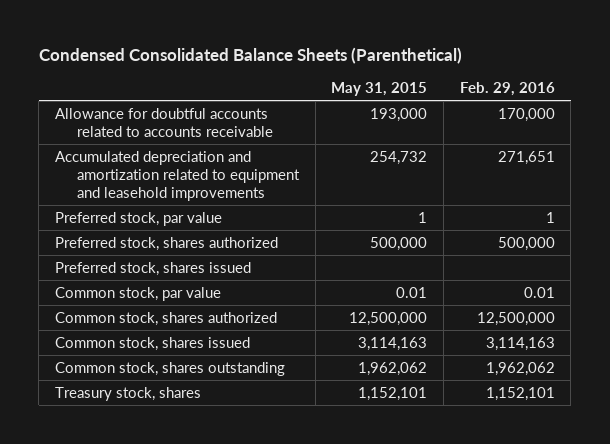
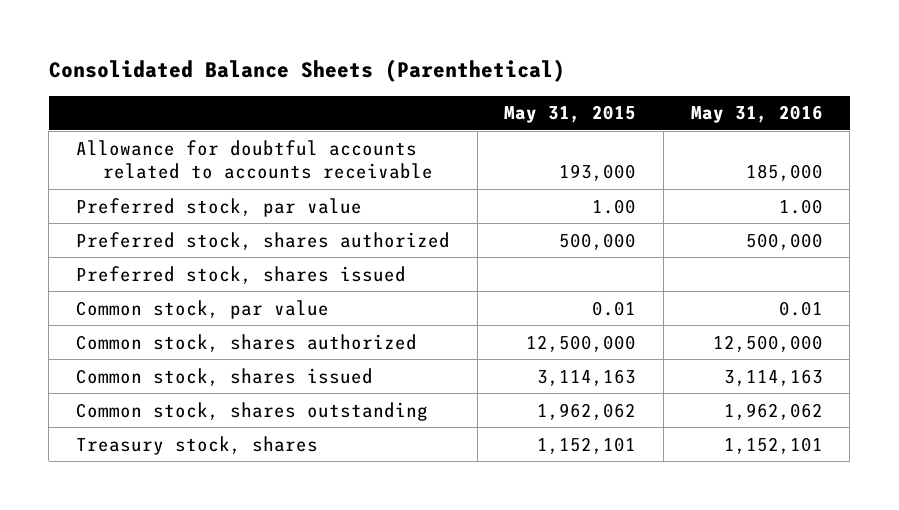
[38,47,462,65] Condensed Consolidated Balance Sheets (Parenthetical) -> [48,59,565,83] Consolidated Balance Sheets (Parenthetical)
[459,82,555,97] Feb. 29, 2016 -> none
none -> [690,105,823,124] May 31, 2016
[54,150,300,202] Accumulated depreciation and amortization related to equipment and leasehold improvements -> none
[418,211,428,223] 1 -> [592,198,637,214] 1.00

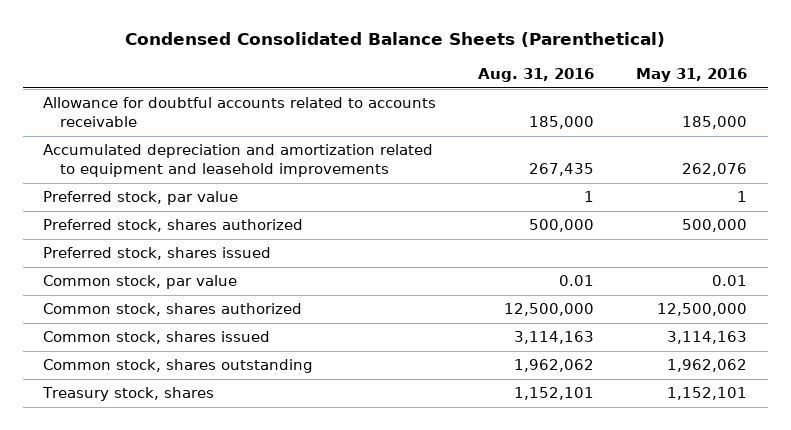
[48,59,565,83] Consolidated Balance Sheets (Parenthetical) -> [125,31,666,47] Condensed Consolidated Balance Sheets (Parenthetical)
[504,105,637,124] May 31, 2015 -> none
none -> [478,67,595,82] Aug. 31, 2016
none -> [43,144,434,177] Accumulated depreciation and amortization related to equipment and leasehold improvements
[778,198,823,214] 1.00 -> [737,191,748,203] 1

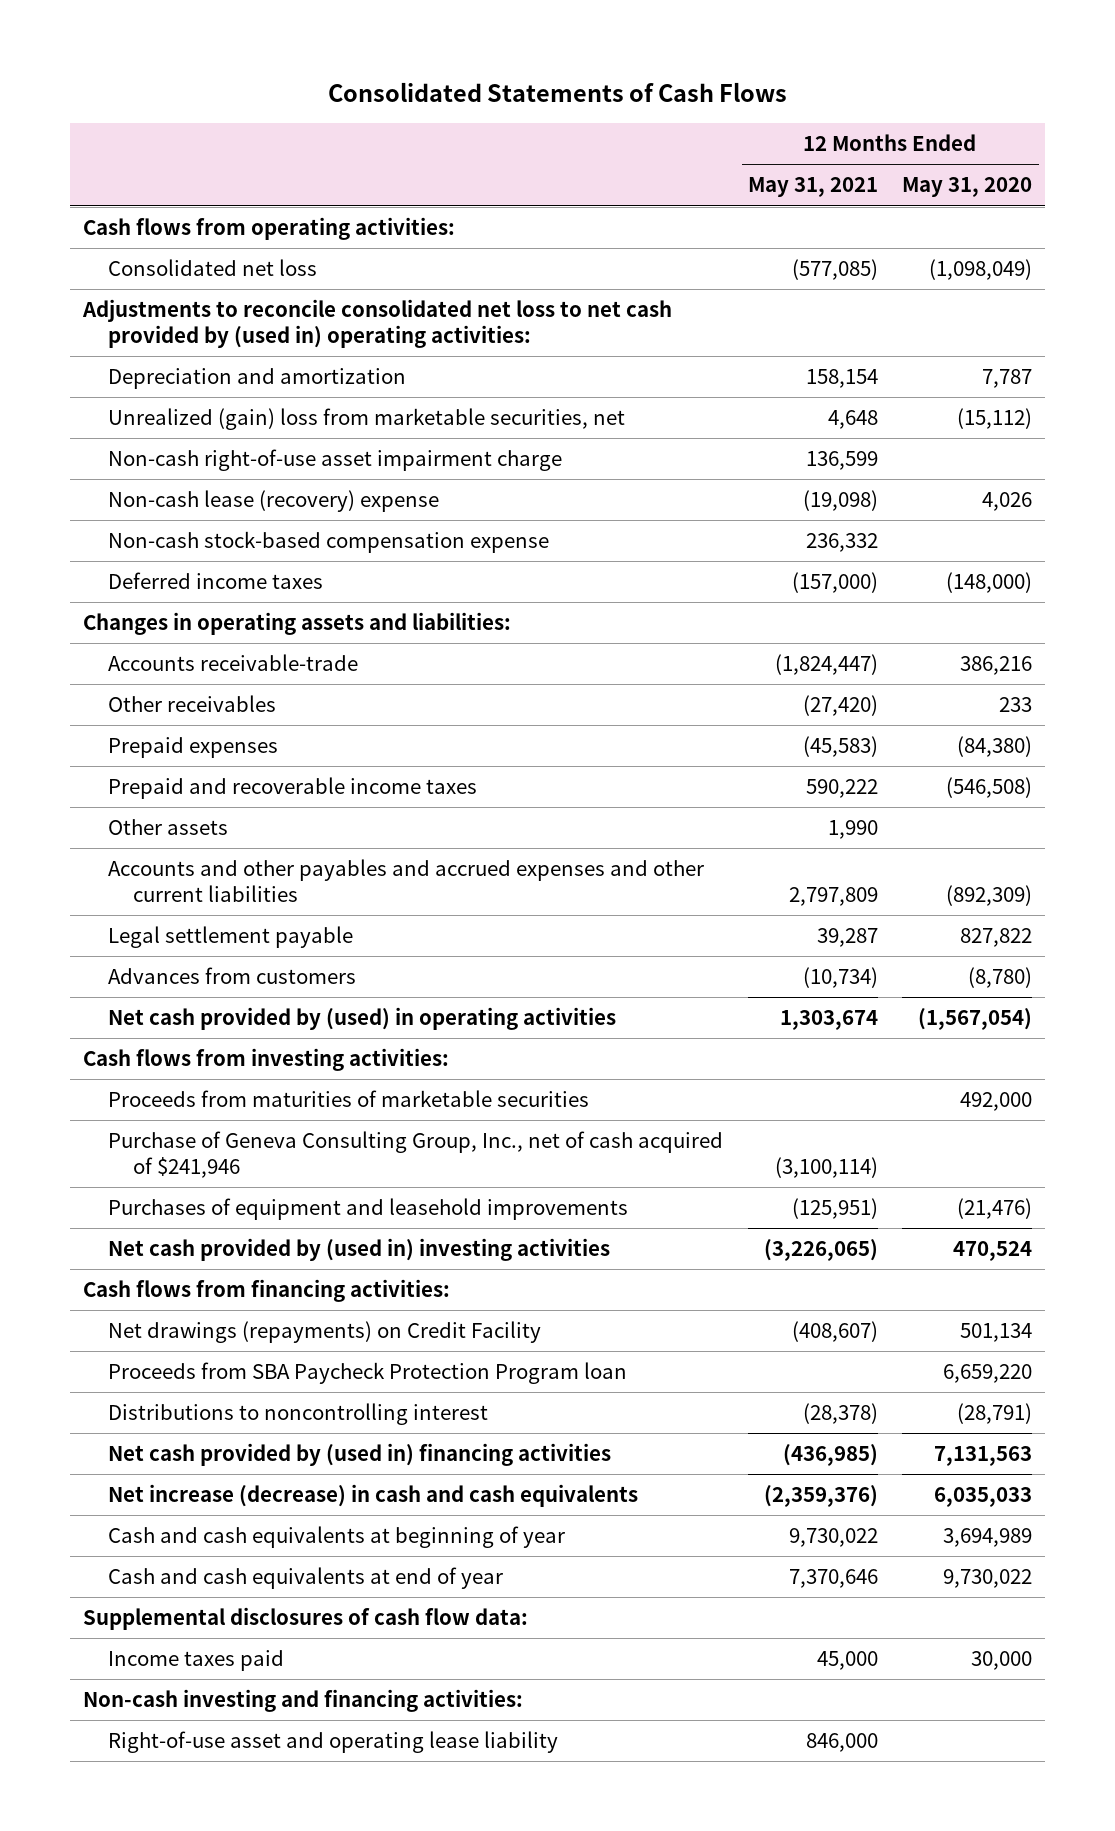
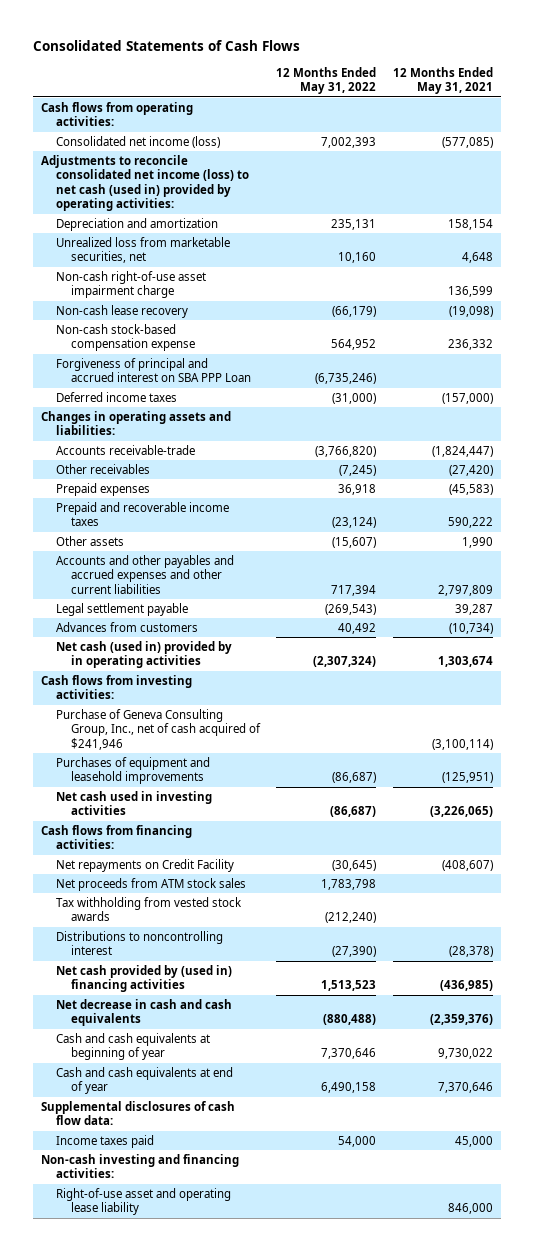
[902,177,1033,198] May 31, 2020 -> none
none -> [276,66,377,95] 12 Months Ended May 31, 2022
[108,259,318,277] Consolidated net loss -> [56,135,221,148] Consolidated net income (loss)
[81,299,672,348] Adjustments to reconcile consolidated net loss to net cash provided by (used in) operating activities: -> [41,154,250,212] Adjustments to reconcile consolidated net income (loss) to net cash (used in) provided by operating activities:
[108,408,626,431] Unrealized (gain) loss from marketable securities, net -> [56,236,231,264] Unrealized loss from marketable securities, net
[108,490,440,513] Non-cash lease (recovery) expense -> [56,304,189,318] Non-cash lease recovery
none -> [56,357,251,383] Forgiveness of principal and accrued interest on SBA PPP Loan
[108,1007,617,1031] Net cash provided by (used) in operating activities -> [56,640,233,669] Net cash (used in) provided by in operating activities
[108,1090,590,1108] Proceeds from maturities of marketable securities -> none
[108,1238,611,1262] Net cash provided by (used in) investing activities -> [56,790,213,816] Net cash used in investing activities
[108,1321,542,1344] Net drawings (repayments) on Credit Facility -> [56,858,235,872] Net repayments on Credit Facility
[108,1362,628,1385] Proceeds from SBA Paycheck Protection Program loan -> [56,877,247,891] Net proceeds from ATM stock sales
none -> [56,896,243,922] Tax withholding from vested stock awards
[108,1484,639,1508] Net increase (decrease) in cash and cash equivalents -> [56,998,233,1027] Net decrease in cash and cash equivalents

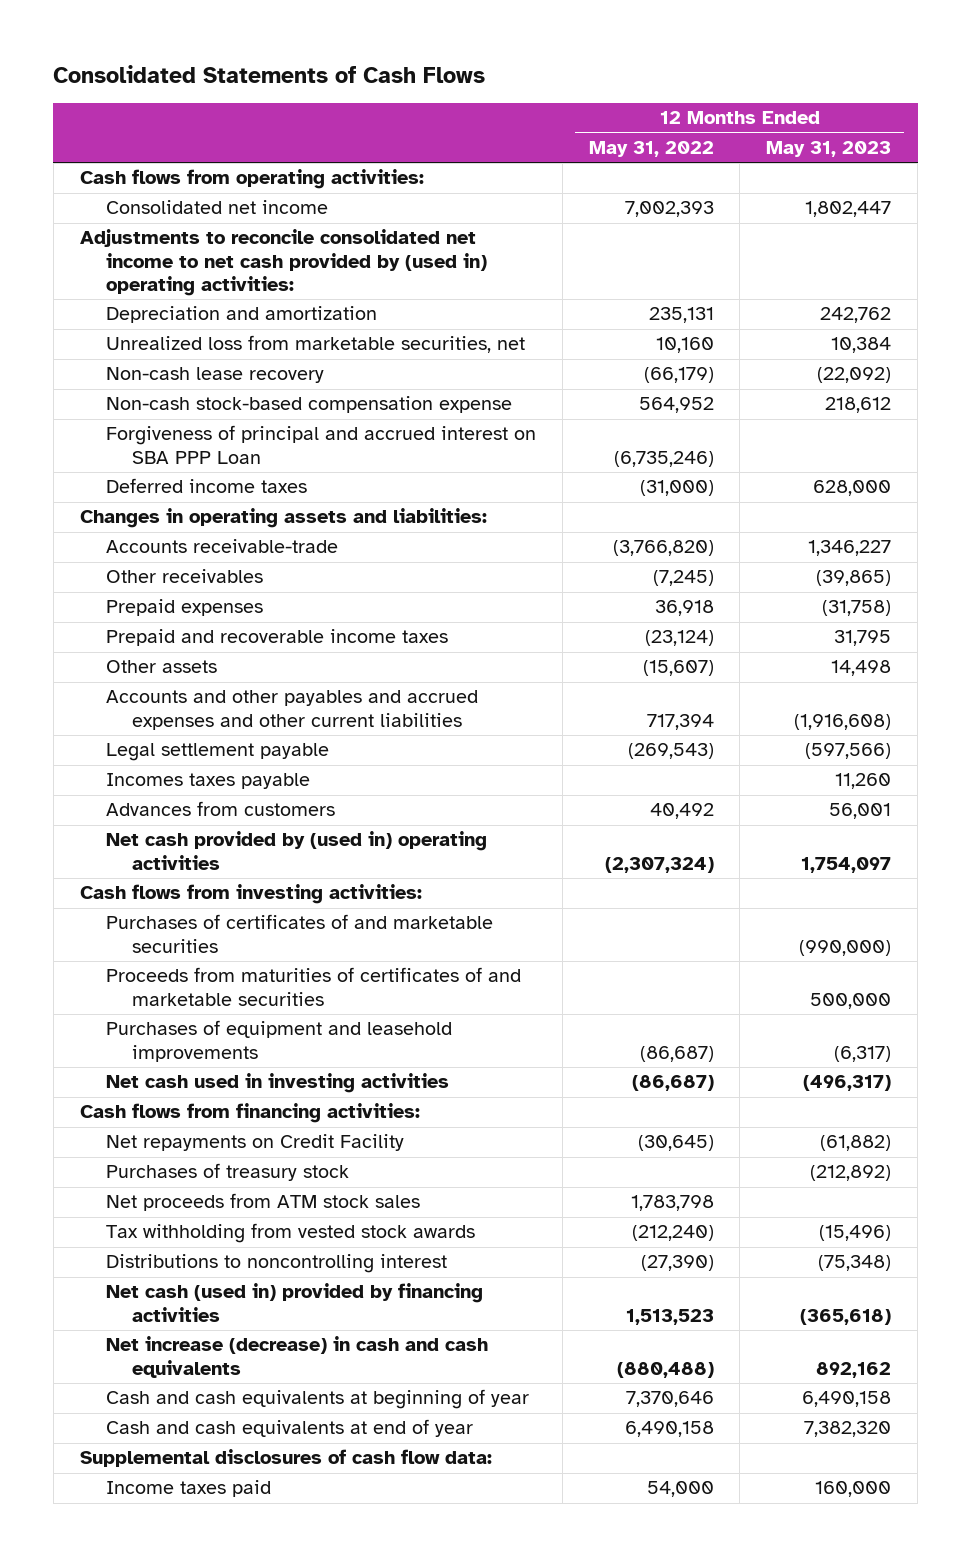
[392,66,493,95] 12 Months Ended May 31, 2021 -> none
none -> [766,141,892,158] May 31, 2023
[56,135,221,148] Consolidated net income (loss) -> [105,200,328,215] Consolidated net income
[41,154,250,212] Adjustments to reconcile consolidated net income (loss) to net cash (used in) provided by operating activities: -> [79,229,487,296] Adjustments to reconcile consolidated net income to net cash provided by (used in) operating activities:
[56,270,207,299] Non-cash right-of-use asset impairment charge -> none
none -> [105,773,310,790] Incomes taxes payable
[56,640,233,669] Net cash (used in) provided by in operating activities -> [105,831,487,870] Net cash provided by (used in) operating activities
[56,708,261,750] Purchase of Geneva Consulting Group, Inc., net of cash acquired of $241,946 -> [105,914,493,953] Purchases of certificates of and marketable securities
none -> [105,967,521,1006] Proceeds from maturities of certificates of and marketable securities
none -> [105,1163,349,1182] Purchases of treasury stock
[56,964,233,993] Net cash provided by (used in) financing activities -> [105,1283,483,1322] Net cash (used in) provided by financing activities
[56,998,233,1027] Net decrease in cash and cash equivalents -> [105,1336,488,1378] Net increase (decrease) in cash and cash equivalents
[41,1153,240,1179] Non-cash investing and financing activities: -> none
[56,1187,232,1216] Right-of-use asset and operating lease liability -> none

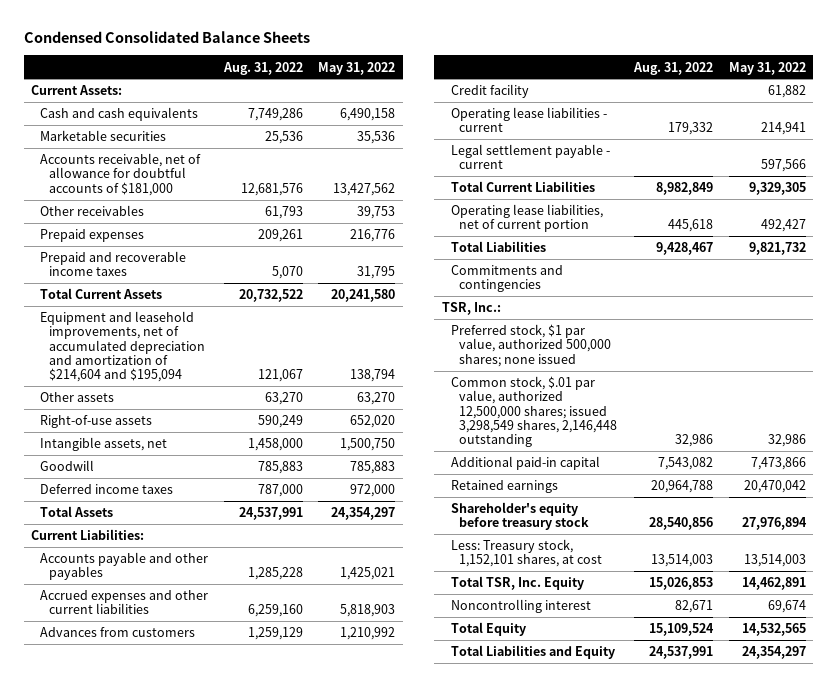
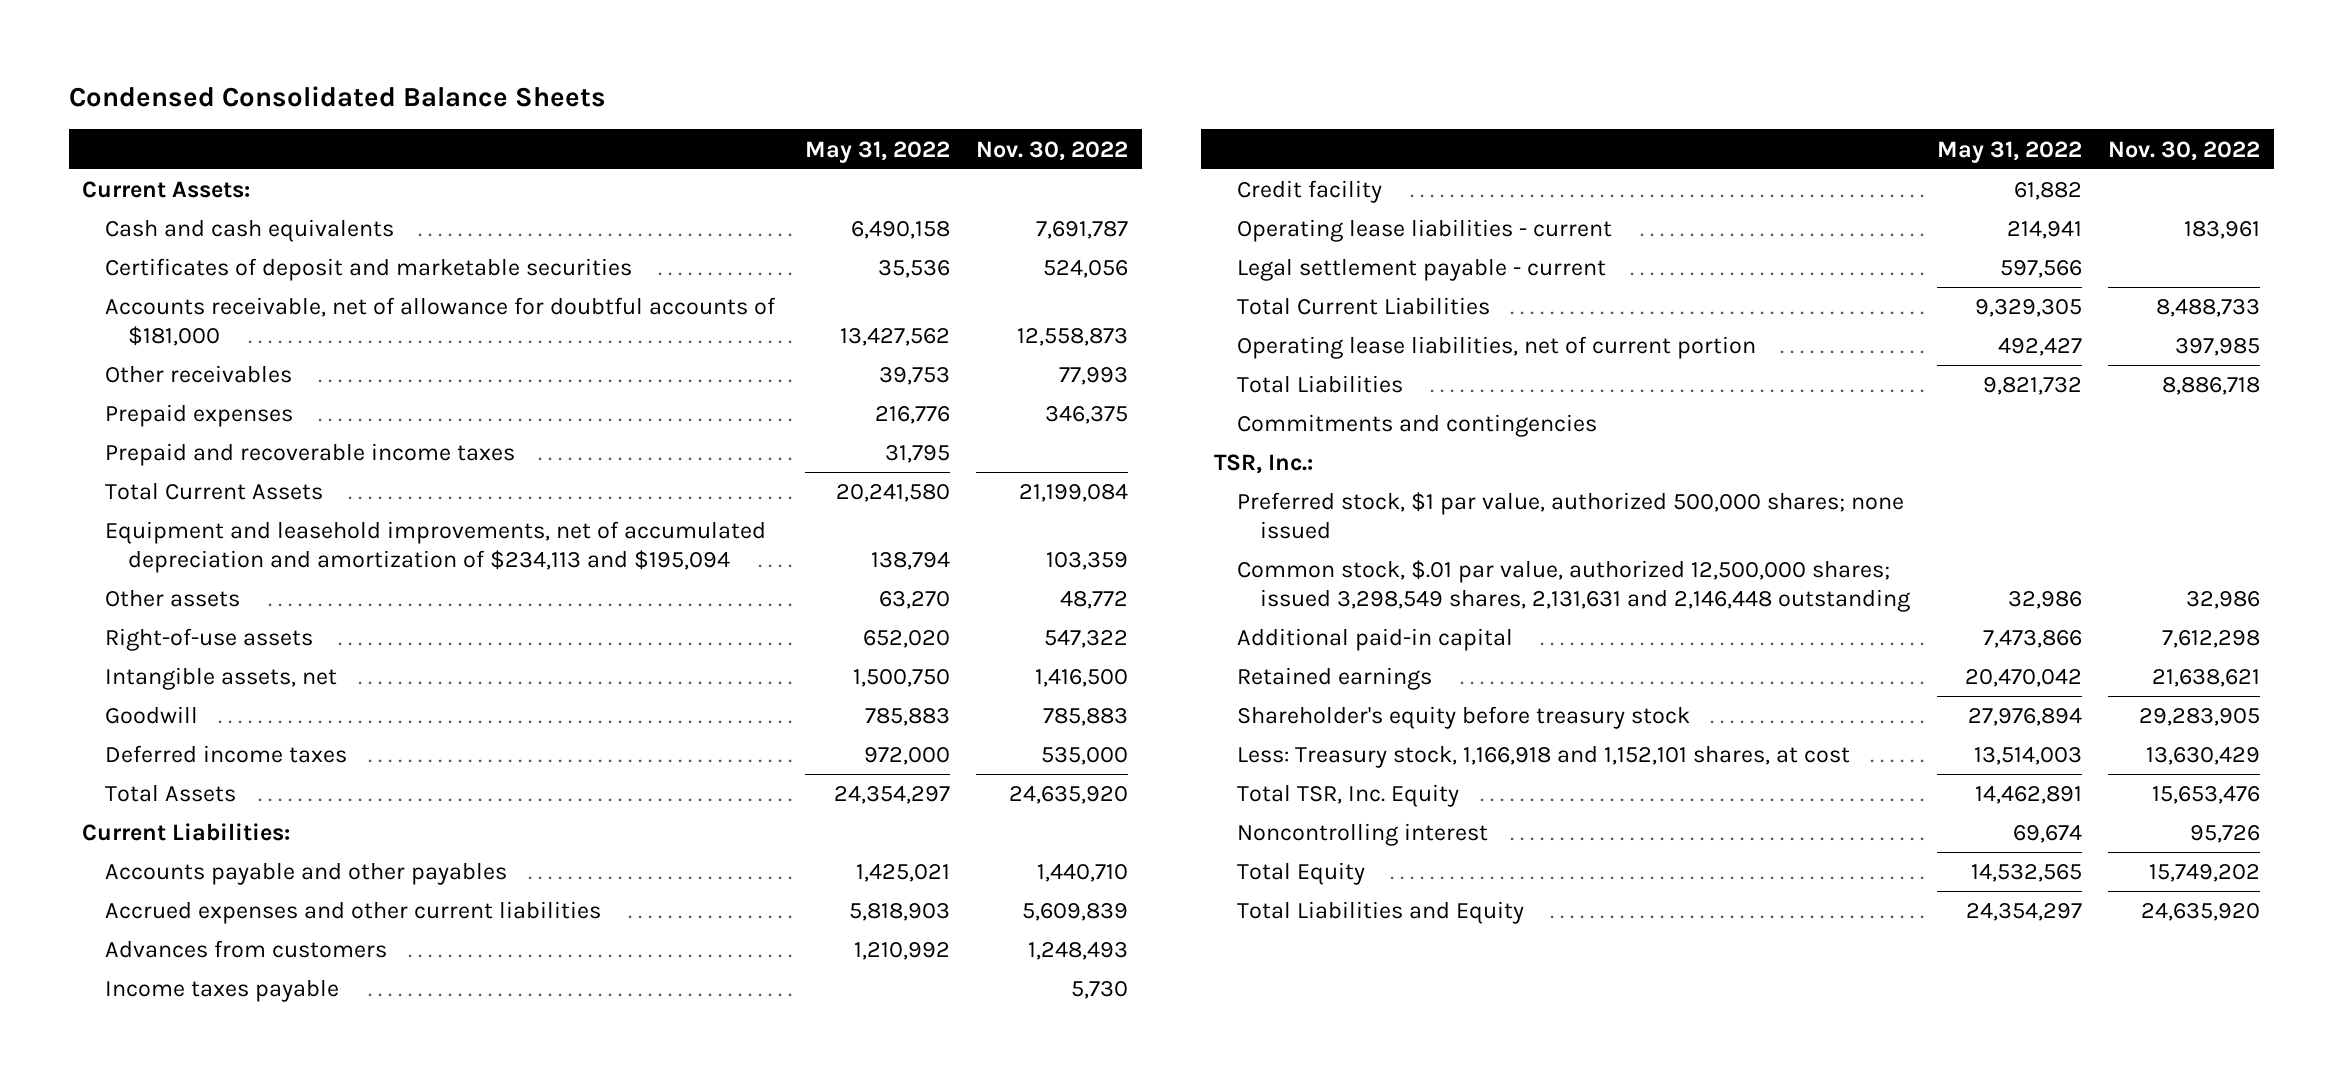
[222,61,303,75] Aug. 31, 2022 -> none
none -> [976,140,1129,161] Nov. 30, 2022
[40,130,167,142] Marketable securities -> [105,258,633,282] Certificates of deposit and marketable securities
[40,311,205,383] Equipment and leasehold improvements, net of accumulated depreciation and amortization of $214,604 and $195,094 -> [105,521,767,573] Equipment and leasehold improvements, net of accumulated depreciation and amortization of $234,113 and $195,094
none -> [105,979,340,1003] Income taxes payable
[450,376,618,448] Common stock, $.01 par value, authorized 12,500,000 shares; issued 3,298,549 shares, 2,146,448 outstanding -> [1237,560,1911,612] Common stock, $.01 par value, authorized 12,500,000 shares; issued 3,298,549 shares, 2,131,631 and 2,146,448 outstanding
[450,539,603,568] Less: Treasury stock, 1,152,101 shares, at cost -> [1237,745,1851,769] Less: Treasury stock, 1,166,918 and 1,152,101 shares, at cost

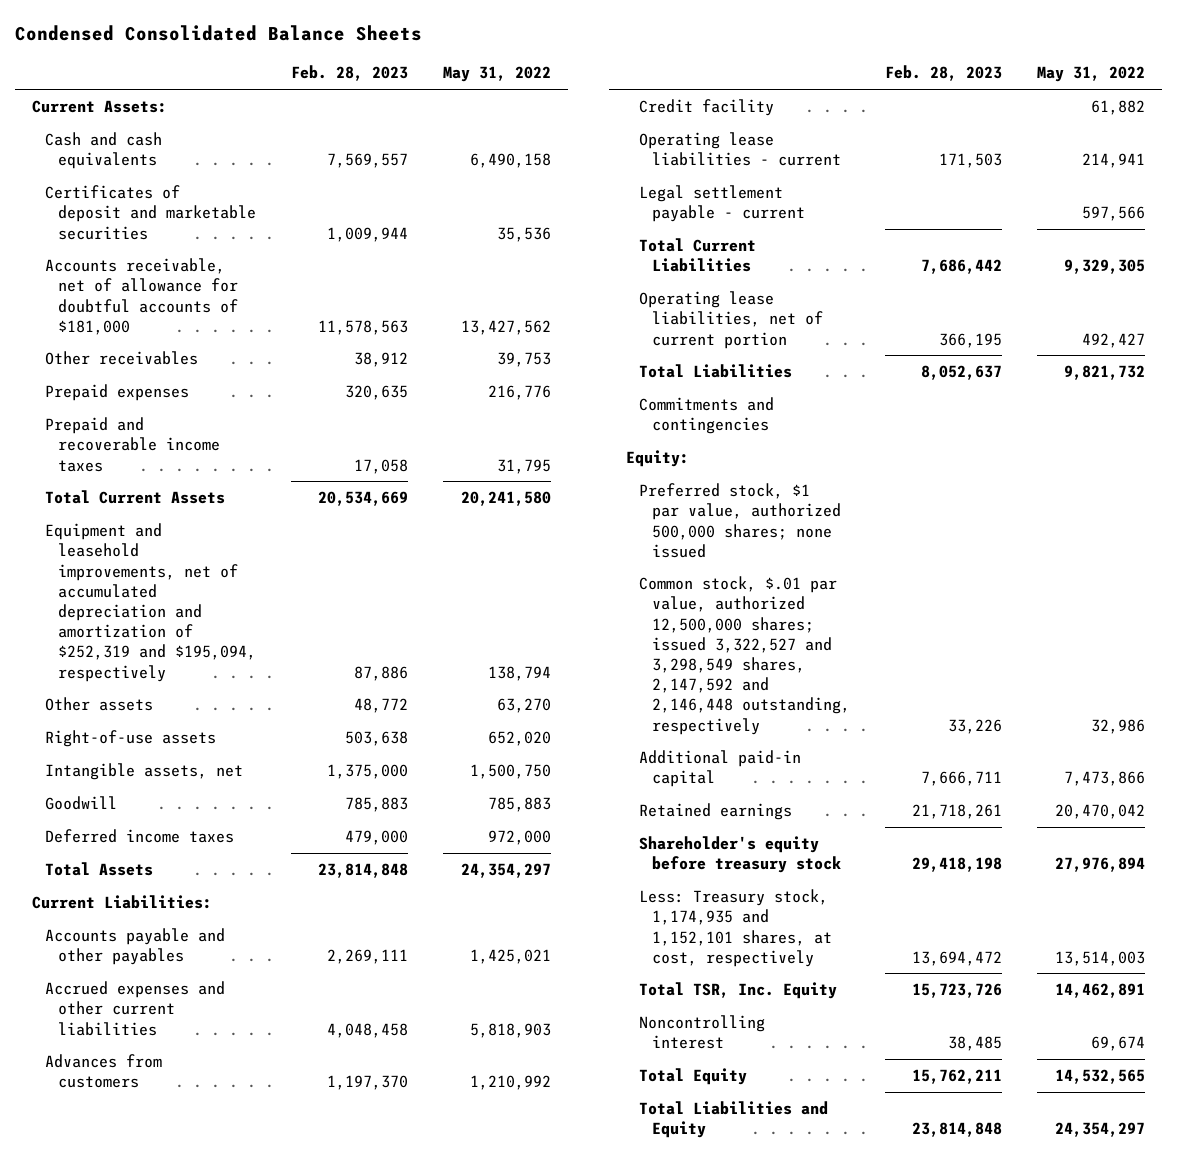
[976,140,1129,161] Nov. 30, 2022 -> none
none -> [291,65,409,82] Feb. 28, 2023
[105,521,767,573] Equipment and leasehold improvements, net of accumulated depreciation and amortization of $234,113 and $195,094 -> [45,523,257,682] Equipment and leasehold improvements, net of accumulated depreciation and amortization of $252,319 and $195,094, respectively
[105,979,340,1003] Income taxes payable -> none
[1214,454,1314,475] TSR, Inc.: -> none
none -> [626,450,690,468] Equity:
[1237,560,1911,612] Common stock, $.01 par value, authorized 12,500,000 shares; issued 3,298,549 shares, 2,131,631 and 2,146,448 outstanding -> [639,576,851,735] Common stock, $.01 par value, authorized 12,500,000 shares; issued 3,322,527 and 3,298,549 shares, 2,147,592 and 2,146,448 outstanding, respectively
[1237,745,1851,769] Less: Treasury stock, 1,166,918 and 1,152,101 shares, at cost -> [639,889,833,967] Less: Treasury stock, 1,174,935 and 1,152,101 shares, at cost, respectively

